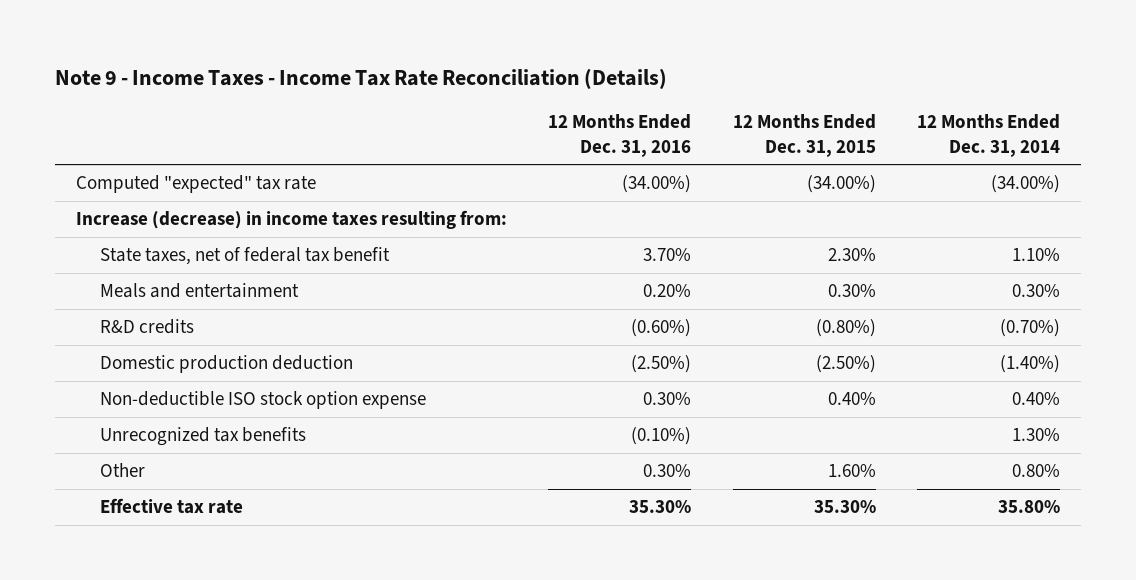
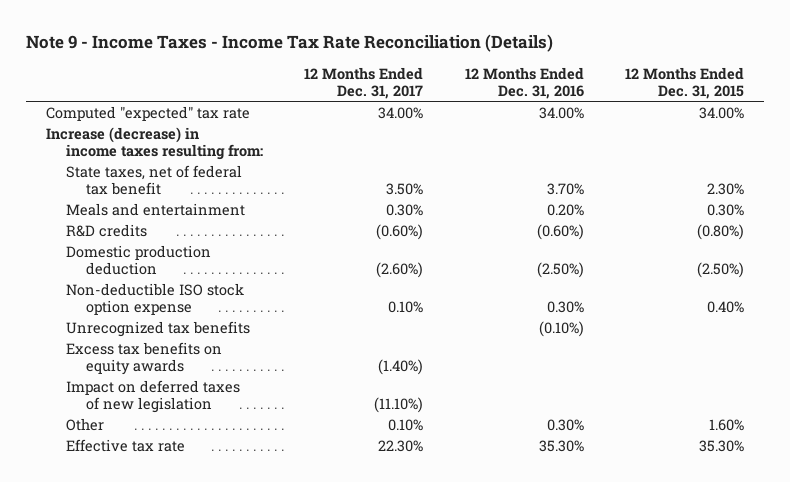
[917,114,1061,157] 12 Months Ended Dec. 31, 2014 -> none
none -> [304,66,424,100] 12 Months Ended Dec. 31, 2017
[622,175,692,194] (34.00%) -> [538,106,584,119] 34.00%
[806,175,876,194] (34.00%) -> [698,106,744,119] 34.00%
none -> [66,341,223,376] Excess tax benefits on equity awards
none -> [66,379,241,414] Impact on deferred taxes of new legislation

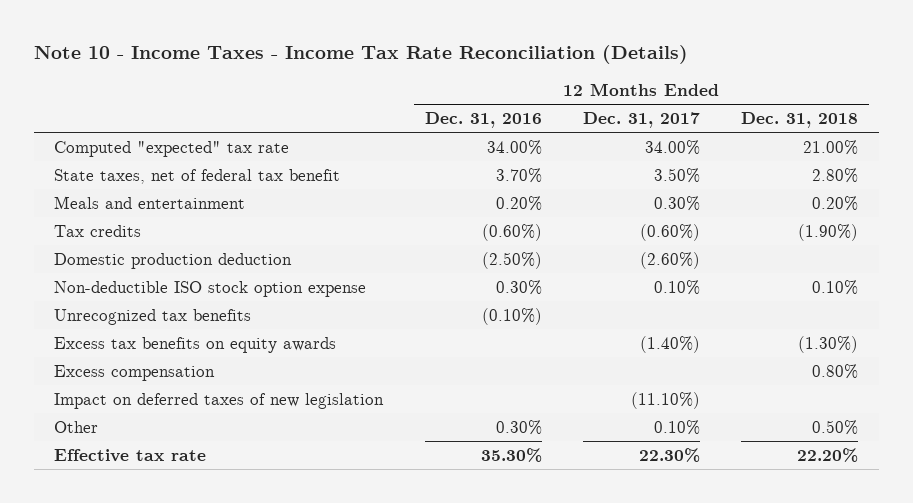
[25,34,553,53] Note 9 - Income Taxes - Income Tax Rate Reconciliation (Details) -> [33,45,688,65] Note 10 - Income Taxes - Income Tax Rate Reconciliation (Details)
[624,66,744,100] 12 Months Ended Dec. 31, 2015 -> none
none -> [741,111,859,128] Dec. 31, 2018
[46,126,264,161] Increase (decrease) in income taxes resulting from: -> none
[66,223,148,237] R&D credits -> none
none -> [54,224,142,237] Tax credits
none -> [54,364,216,381] Excess compensation

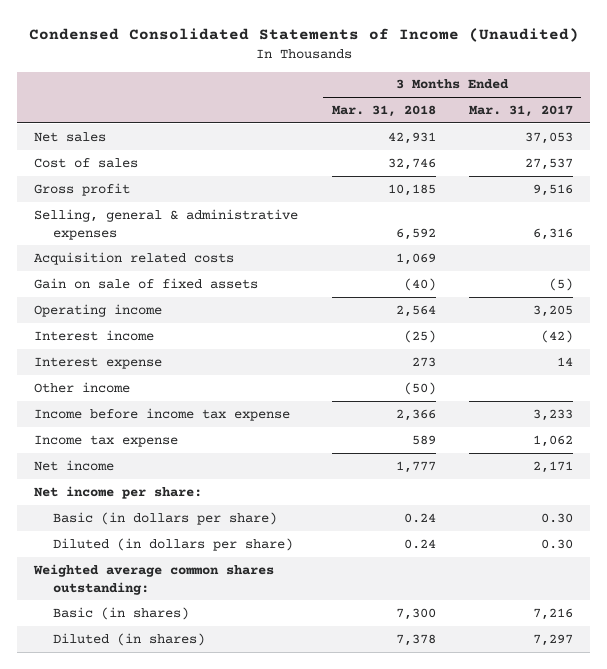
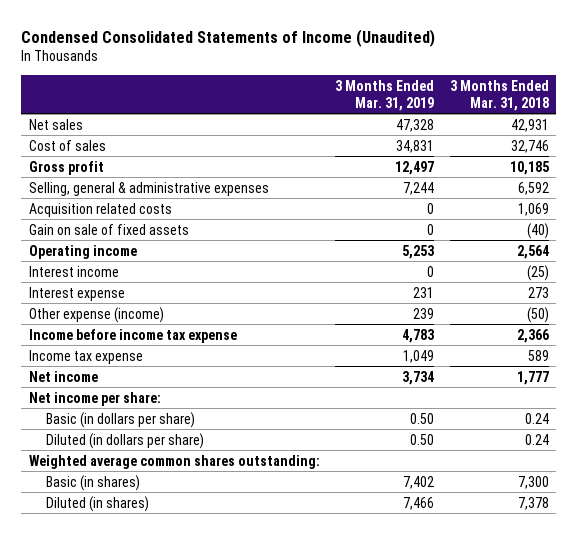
[469,104,574,117] Mar. 31, 2017 -> none
none -> [335,79,435,111] 3 Months Ended Mar. 31, 2019
[34,381,131,393] Other income -> [28,306,164,323] Other expense (income)

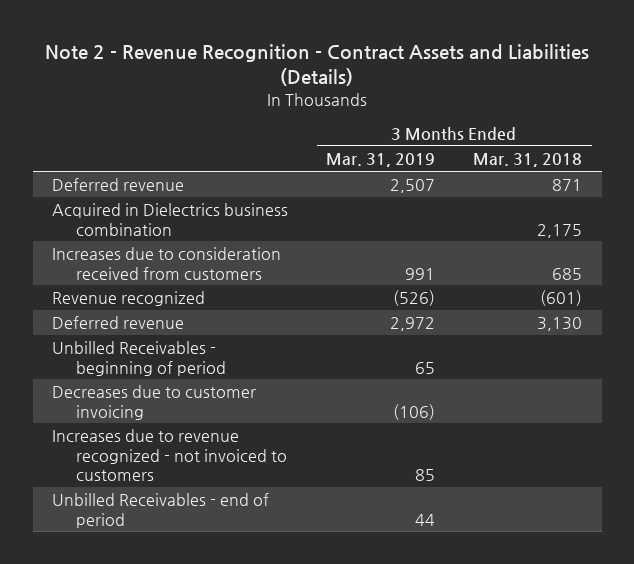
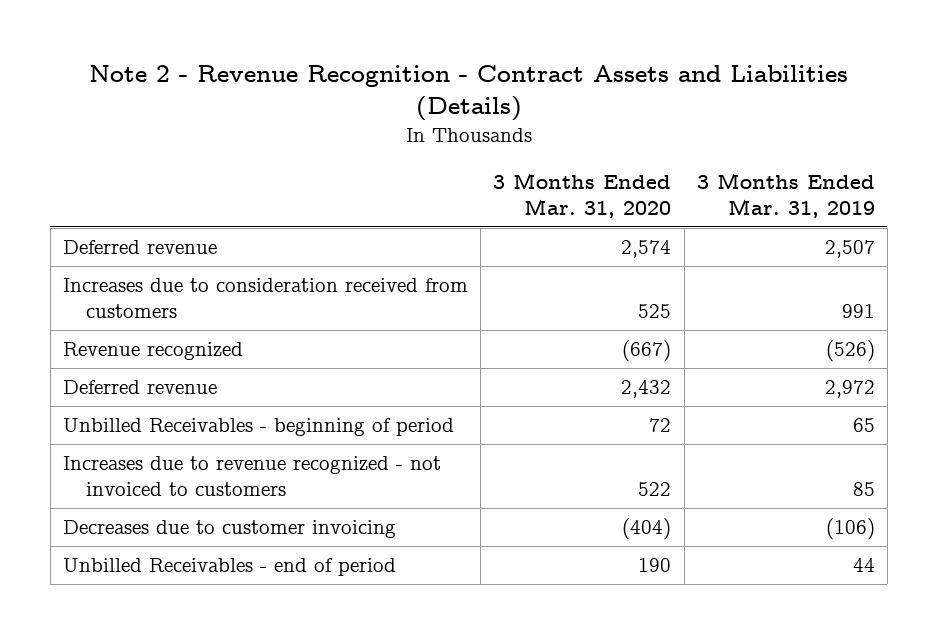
[473,153,583,168] Mar. 31, 2018 -> none
none -> [493,172,672,218] 3 Months Ended Mar. 31, 2020
[51,203,288,236] Acquired in Dielectrics business combination -> none
[51,385,256,420] Decreases due to customer invoicing -> [63,520,397,539] Decreases due to customer invoicing

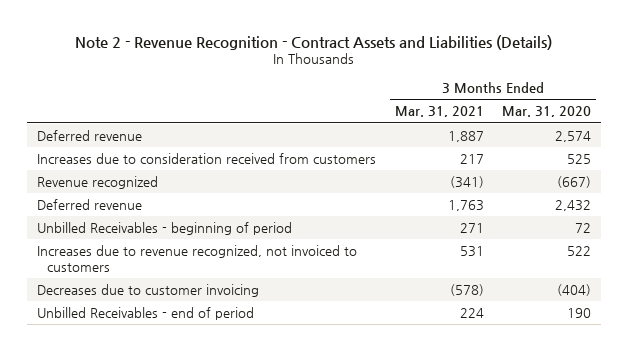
[696,172,875,218] 3 Months Ended Mar. 31, 2019 -> none
none -> [394,106,484,118] Mar. 31, 2021
[63,456,442,497] Increases due to revenue recognized - not invoiced to customers -> [36,245,357,272] Increases due to revenue recognized, not invoiced to customers

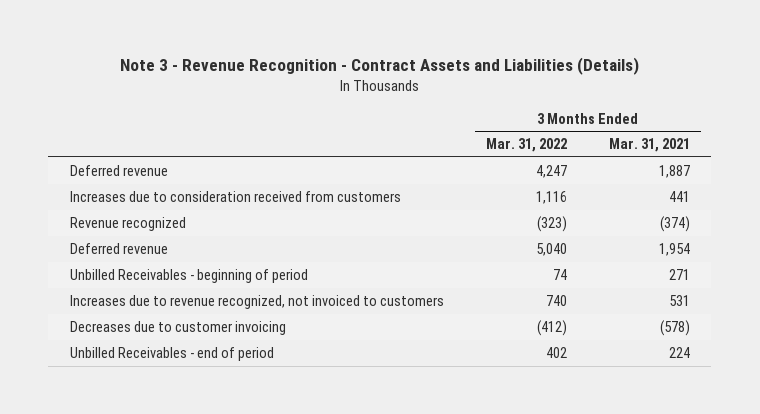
[75,34,553,50] Note 2 - Revenue Recognition - Contract Assets and Liabilities (Details) -> [119,57,639,76] Note 3 - Revenue Recognition - Contract Assets and Liabilities (Details)
[502,106,592,118] Mar. 31, 2020 -> none
none -> [485,138,567,153] Mar. 31, 2022
[459,154,484,165] 217 -> [669,190,691,202] 441
[449,176,484,189] (341) -> [660,215,691,232] (374)
[447,200,484,212] 1,763 -> [659,242,691,256] 1,954

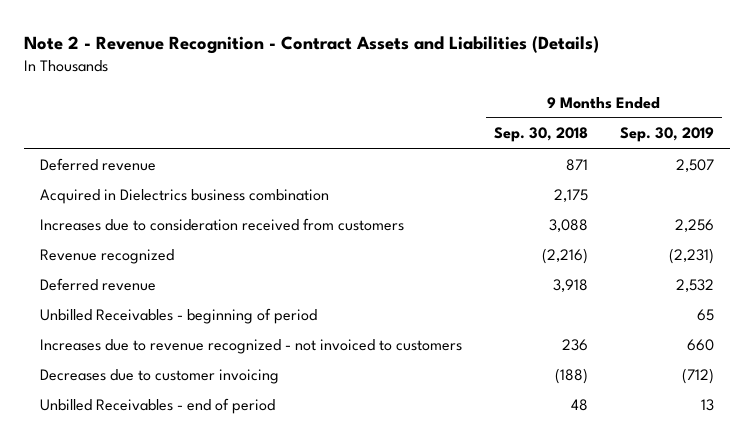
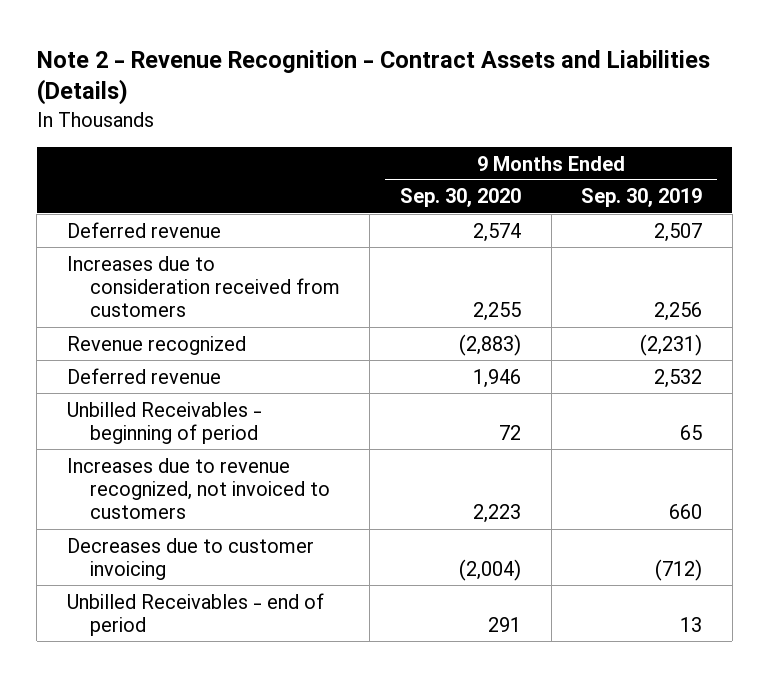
[494,127,589,143] Sep. 30, 2018 -> none
none -> [399,188,521,208] Sep. 30, 2020
[40,188,330,204] Acquired in Dielectrics business combination -> none
[40,338,463,354] Increases due to revenue recognized - not invoiced to customers -> [66,457,330,520] Increases due to revenue recognized, not invoiced to customers

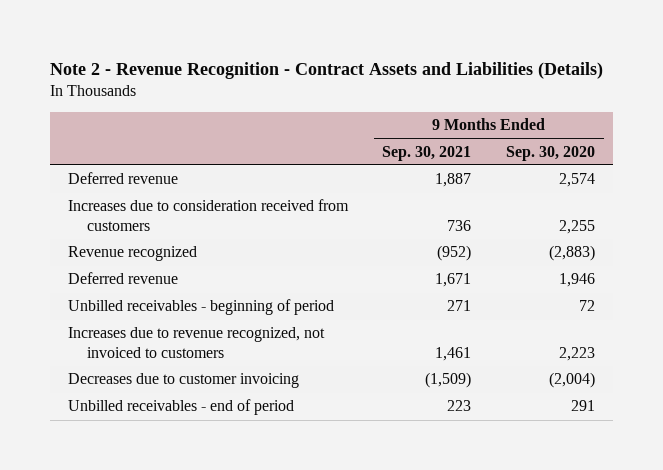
[581,188,703,208] Sep. 30, 2019 -> none
none -> [382,145,472,161] Sep. 30, 2021
[66,401,262,444] Unbilled Receivables - beginning of period -> [67,299,334,316] Unbilled receivables - beginning of period
[66,592,324,636] Unbilled Receivables - end of period -> [67,399,294,416] Unbilled receivables - end of period

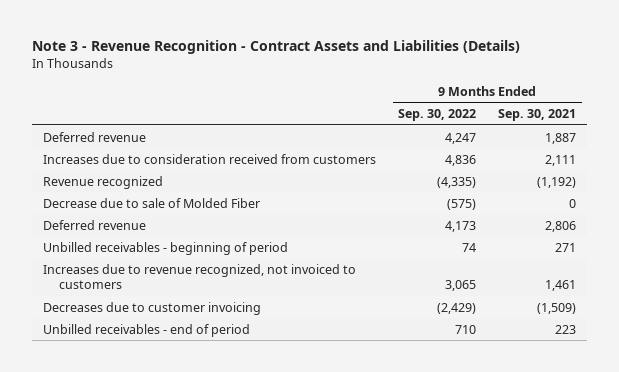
[50,61,604,79] Note 2 - Revenue Recognition - Contract Assets and Liabilities (Details) -> [32,40,521,55] Note 3 - Revenue Recognition - Contract Assets and Liabilities (Details)
[506,145,596,161] Sep. 30, 2020 -> none
none -> [398,108,477,121] Sep. 30, 2022
[447,219,472,231] 736 -> [545,154,577,166] 2,111
[437,245,472,262] (952) -> [537,176,577,188] (1,192)
none -> [43,197,261,208] Decrease due to sale of Molded Fiber
[435,273,472,288] 1,671 -> [545,220,577,232] 2,806

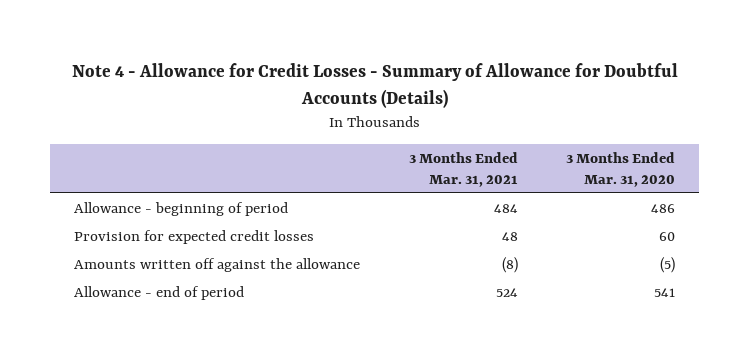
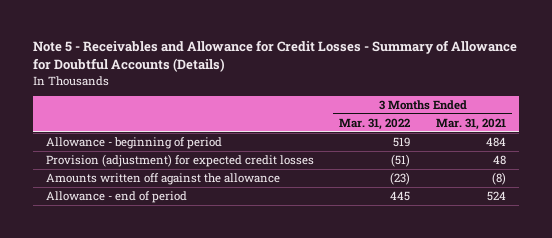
[71,63,678,108] Note 4 - Allowance for Credit Losses - Summary of Allowance for Doubtful Accounts (Details) -> [33,40,518,73] Note 5 - Receivables and Allowance for Credit Losses - Summary of Allowance for Doubtful Accounts (Details)
[565,152,675,187] 3 Months Ended Mar. 31, 2020 -> none
none -> [339,118,411,131] Mar. 31, 2022
[74,229,315,244] Provision for expected credit losses -> [46,154,315,168] Provision (adjustment) for expected credit losses

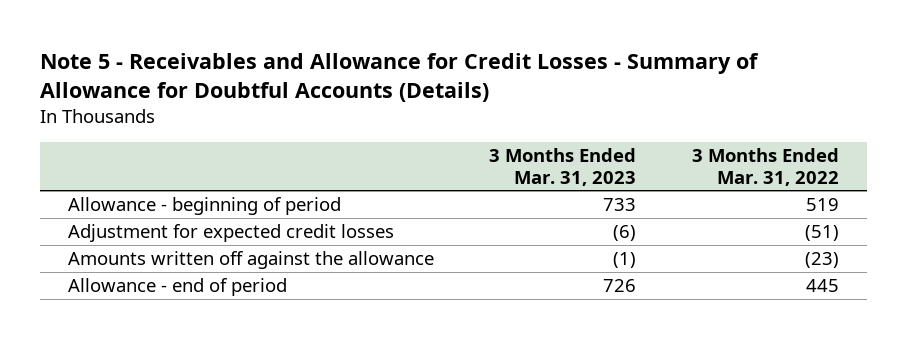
[435,118,506,131] Mar. 31, 2021 -> none
none -> [489,148,637,186] 3 Months Ended Mar. 31, 2023
[46,154,315,168] Provision (adjustment) for expected credit losses -> [67,224,394,243] Adjustment for expected credit losses

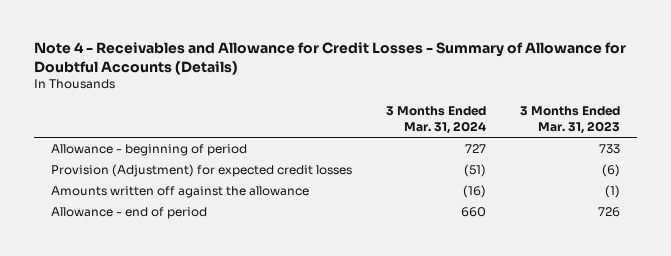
[39,52,759,103] Note 5 - Receivables and Allowance for Credit Losses - Summary of Allowance for Doubtful Accounts (Details) -> [33,41,626,75] Note 4 - Receivables and Allowance for Credit Losses - Summary of Allowance for Doubtful Accounts (Details)
[692,148,840,186] 3 Months Ended Mar. 31, 2022 -> none
none -> [385,106,486,135] 3 Months Ended Mar. 31, 2024
[67,224,394,243] Adjustment for expected credit losses -> [50,163,352,177] Provision (Adjustment) for expected credit losses

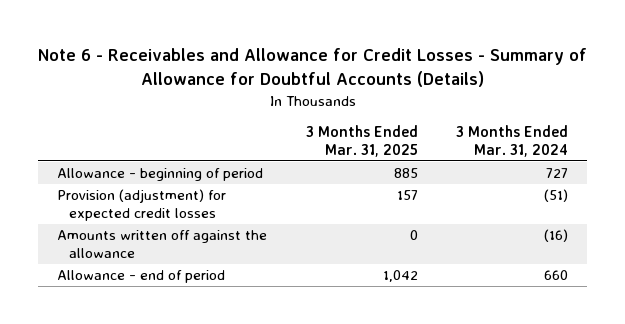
[33,41,626,75] Note 4 - Receivables and Allowance for Credit Losses - Summary of Allowance for Doubtful Accounts (Details) -> [37,48,587,87] Note 6 - Receivables and Allowance for Credit Losses - Summary of Allowance for Doubtful Accounts (Details)
[519,106,620,135] 3 Months Ended Mar. 31, 2023 -> none
none -> [305,125,418,157] 3 Months Ended Mar. 31, 2025
[50,163,352,177] Provision (Adjustment) for expected credit losses -> [56,189,226,222] Provision (adjustment) for expected credit losses

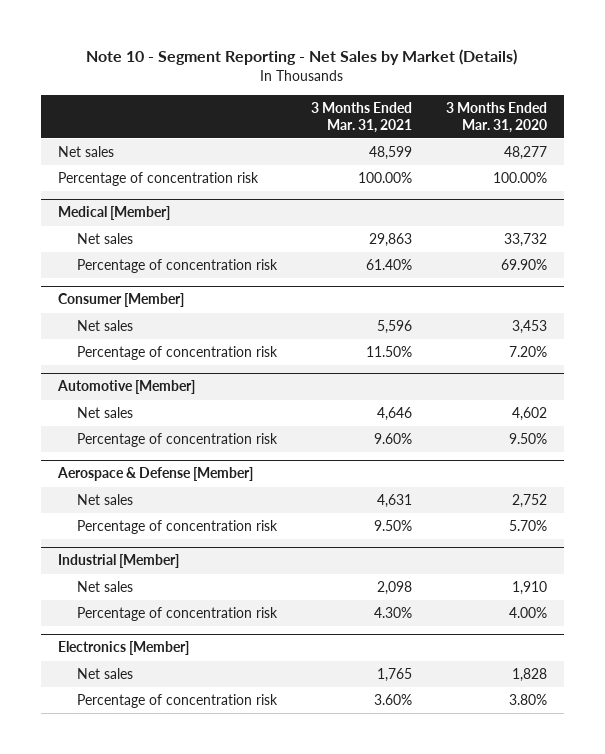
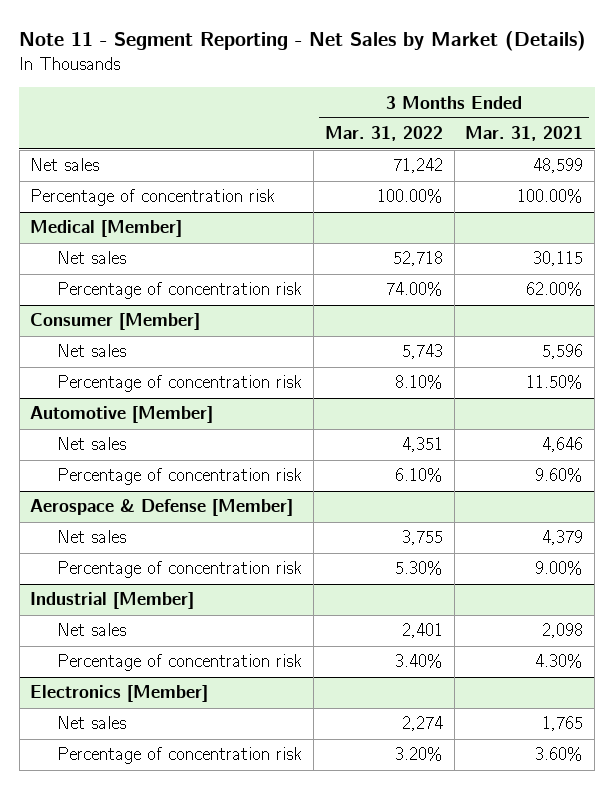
[86,49,518,66] Note 10 - Segment Reporting - Net Sales by Market (Details) -> [19,31,587,52] Note 11 - Segment Reporting - Net Sales by Market (Details)
[446,101,548,133] 3 Months Ended Mar. 31, 2020 -> none
none -> [324,126,443,142] Mar. 31, 2022
[369,233,413,248] 29,863 -> [533,251,584,267] 30,115
[366,259,413,271] 61.40% -> [526,282,584,297] 62.00%
[377,494,413,509] 4,631 -> [542,530,584,546] 4,379
[374,520,413,532] 9.50% -> [535,561,584,576] 9.00%

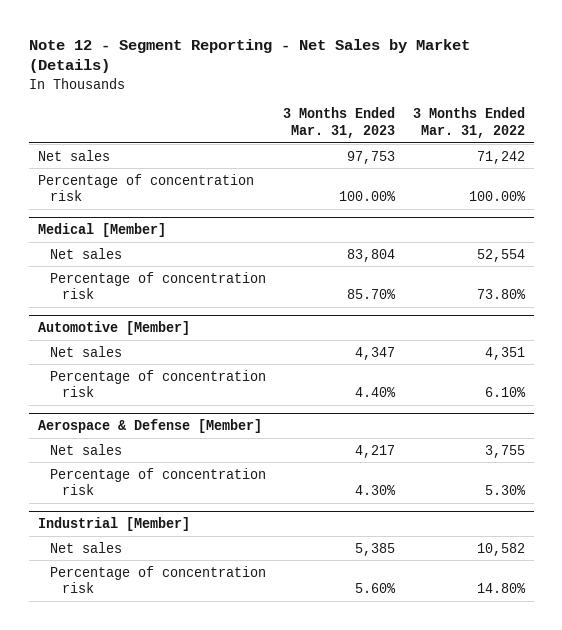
[19,31,587,52] Note 11 - Segment Reporting - Net Sales by Market (Details) -> [28,38,470,74] Note 12 - Segment Reporting - Net Sales by Market (Details)
[465,126,584,142] Mar. 31, 2021 -> none
none -> [283,107,396,139] 3 Months Ended Mar. 31, 2023
[30,313,201,331] Consumer [Member] -> none
[57,344,127,358] Net sales -> none
[57,375,303,393] Percentage of concentration risk -> none
[392,251,443,267] 52,718 -> [476,248,525,262] 52,554
[385,282,443,297] 74.00% -> [476,289,526,300] 73.80%
[30,685,209,703] Electronics [Member] -> none
[57,716,127,730] Net sales -> none
[57,747,303,765] Percentage of concentration risk -> none
[401,623,443,639] 2,401 -> [476,542,525,556] 10,582
[394,654,443,669] 3.40% -> [476,583,526,594] 14.80%

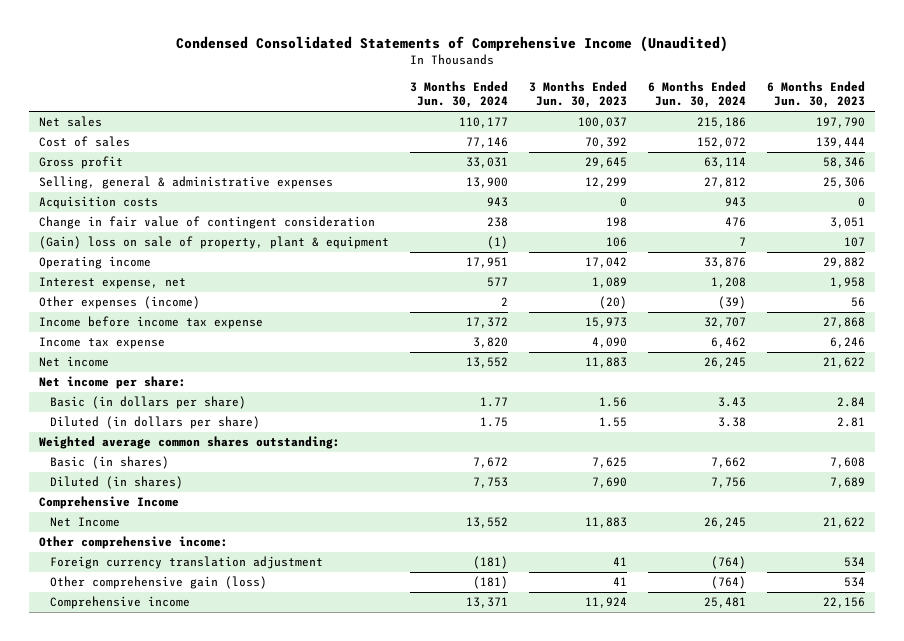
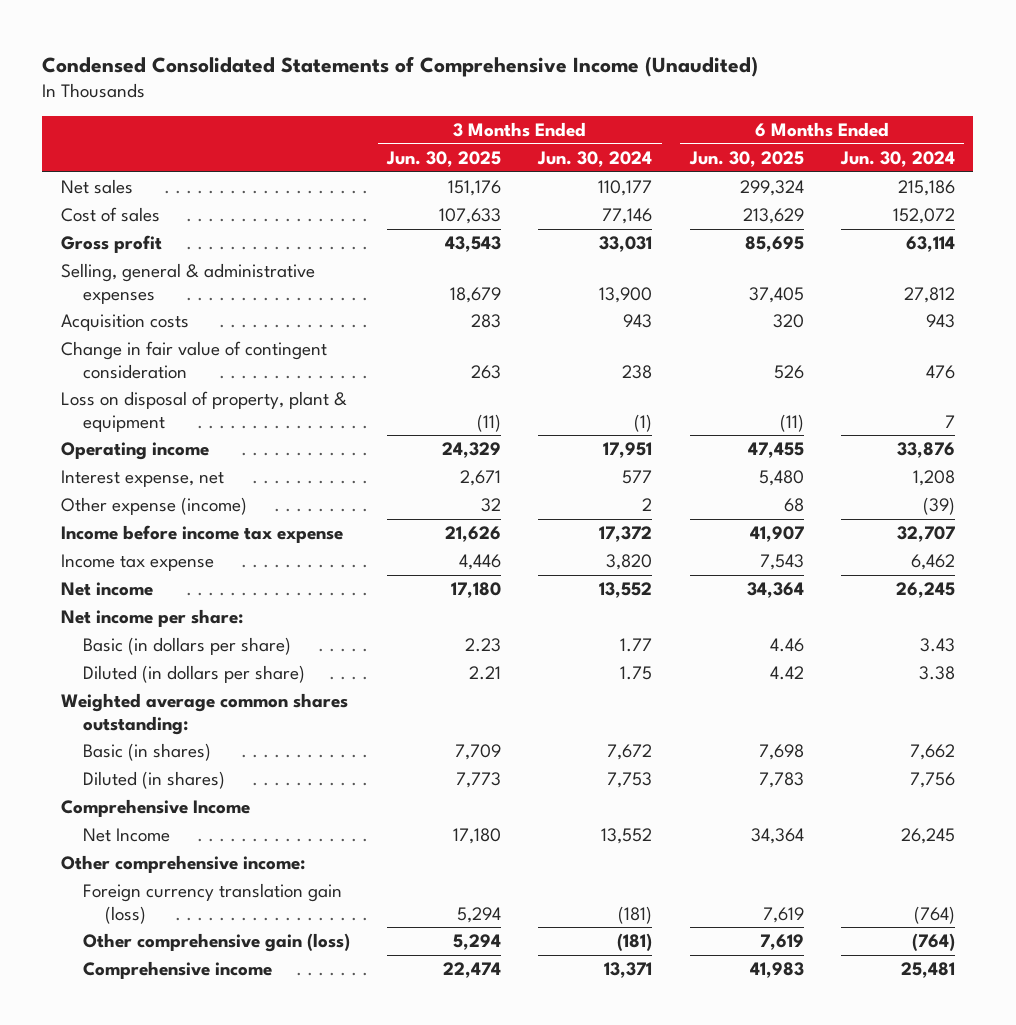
[529,80,628,109] 3 Months Ended Jun. 30, 2023 -> none
[766,80,865,109] 6 Months Ended Jun. 30, 2023 -> none
none -> [386,150,502,167] Jun. 30, 2025
none -> [688,150,804,167] Jun. 30, 2025
[39,236,390,250] (Gain) loss on sale of property, plant & equipment -> [60,391,347,432] Loss on disposal of property, plant & equipment
[39,296,201,310] Other expenses (income) -> [60,497,247,516] Other expense (income)
[50,556,324,570] Foreign currency translation adjustment -> [82,883,342,924] Foreign currency translation gain (loss)

